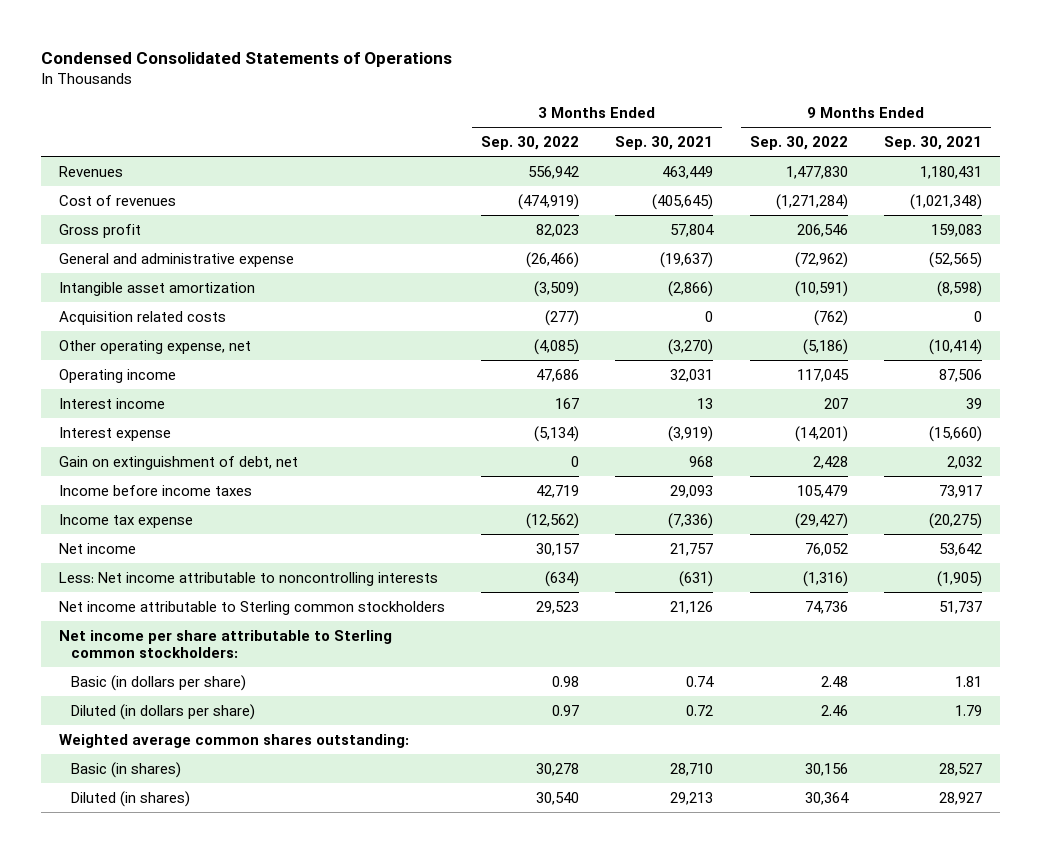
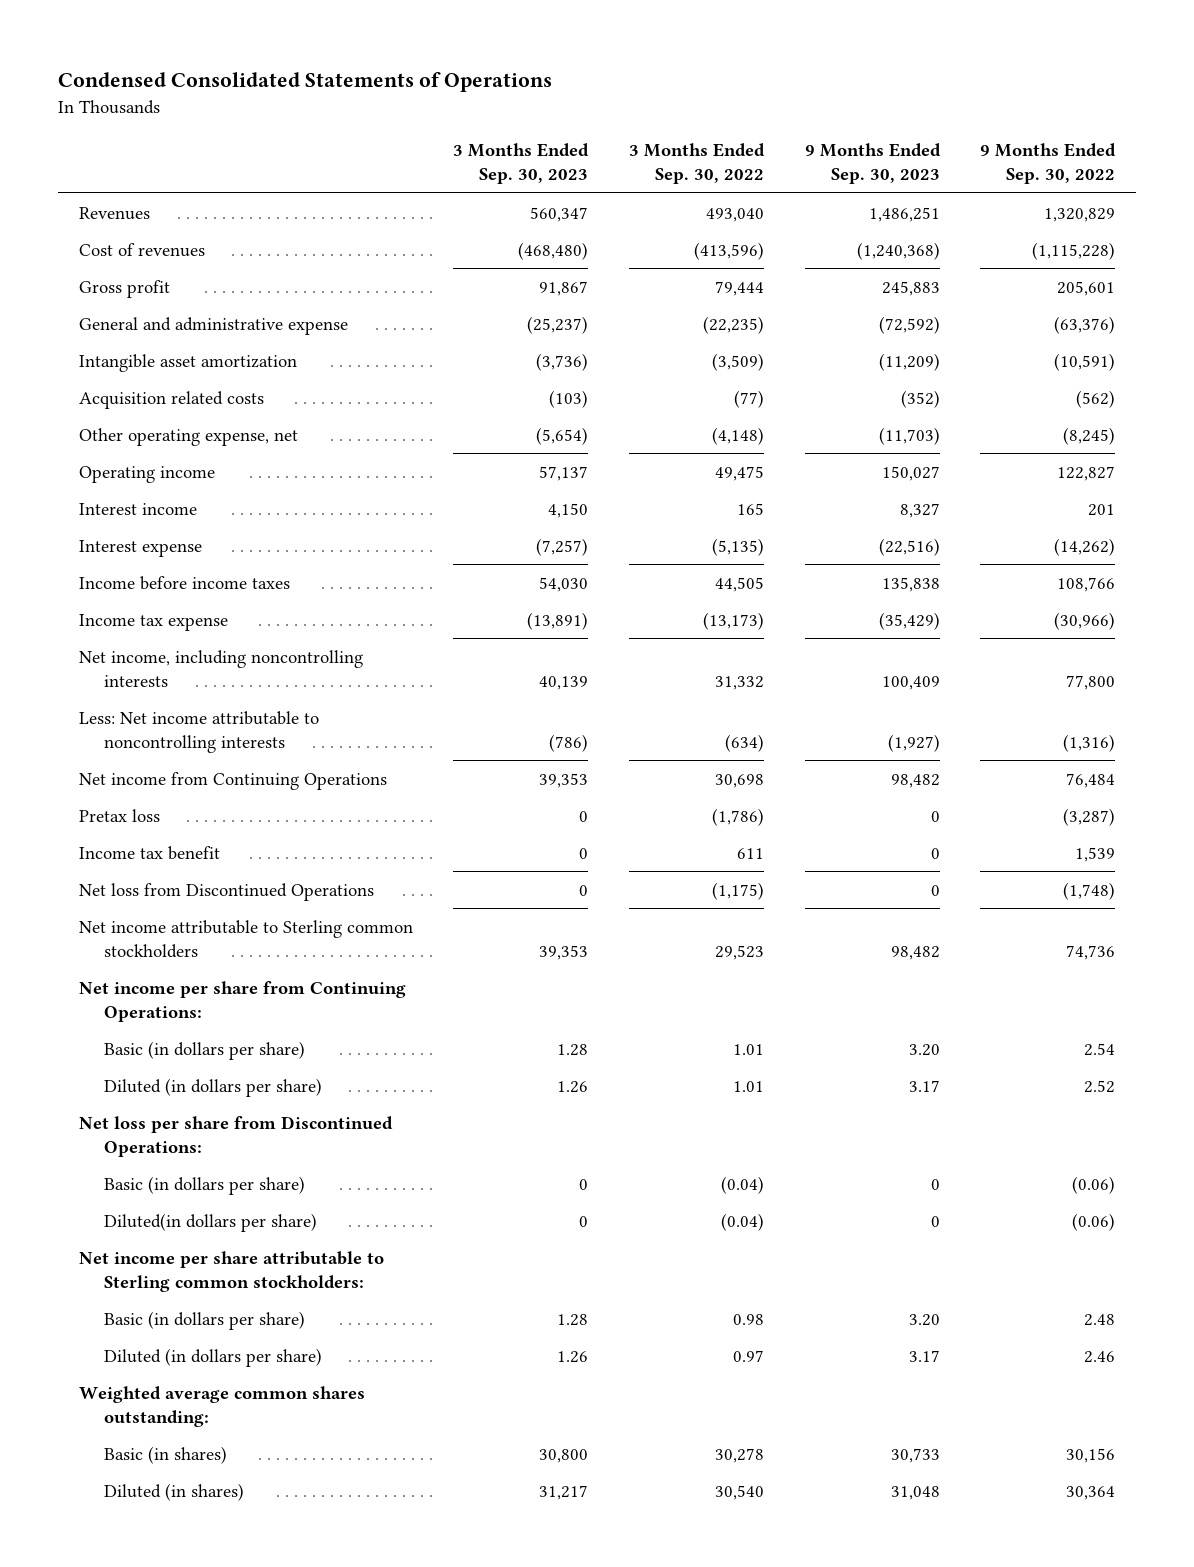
[615,136,714,151] Sep. 30, 2021 -> none
[883,136,982,151] Sep. 30, 2021 -> none
none -> [453,143,590,185] 3 Months Ended Sep. 30, 2023
none -> [804,143,941,185] 9 Months Ended Sep. 30, 2023
[528,165,580,179] 556,942 -> [706,207,765,222] 493,040
[785,165,848,179] 1,477,830 -> [1044,207,1116,222] 1,320,829
[518,193,580,210] (474,919) -> [694,241,765,260] (413,596)
[775,193,848,210] (1,271,284) -> [1032,241,1116,260] (1,115,228)
[536,223,580,237] 82,023 -> [715,280,765,296] 79,444
[796,223,848,237] 206,546 -> [1057,280,1116,296] 205,601
[526,251,580,268] (26,466) -> [703,315,765,334] (22,235)
[794,251,848,268] (72,962) -> [1054,315,1116,334] (63,376)
[59,455,299,470] Gain on extinguishment of debt, net -> none
[59,542,137,554] Net income -> none
[545,309,580,326] (277) -> [734,389,765,408] (77)
[813,309,848,326] (762) -> [1076,389,1116,408] (562)
[534,338,580,355] (4,085) -> [712,426,765,445] (4,148)
[802,338,848,355] (5,186) -> [1063,426,1116,445] (8,245)
[536,368,580,382] 47,686 -> [715,465,765,481] 49,475
[796,368,849,382] 117,045 -> [1057,465,1116,481] 122,827
[555,397,580,409] 167 -> [737,502,765,515] 165
[823,397,848,409] 207 -> [1088,503,1116,516] 201
[534,425,580,442] (5,134) -> [712,537,765,556] (5,135)
[794,425,848,442] (14,201) -> [1054,537,1116,556] (14,262)
[536,484,580,498] 42,719 -> [715,576,765,592] 44,505
[796,484,848,498] 105,479 -> [1057,576,1116,592] 108,766
[526,512,580,529] (12,562) -> [703,611,765,630] (13,173)
[794,512,848,529] (29,427) -> [1054,611,1116,630] (30,966)
none -> [78,649,363,687] Net income, including noncontrolling interests
none -> [78,771,387,790] Net income from Continuing Operations
none -> [78,808,160,822] Pretax loss
none -> [78,845,220,860] Income tax benefit
none -> [78,882,374,901] Net loss from Discontinued Operations
none -> [78,980,406,1022] Net income per share from Continuing Operations:
none -> [104,1040,306,1060] Basic (in dollars per share)
none -> [104,1077,323,1097] Diluted (in dollars per share)
none -> [78,1115,393,1157] Net loss per share from Discontinued Operations:
none -> [104,1175,306,1195] Basic (in dollars per share)
none -> [104,1212,318,1232] Diluted(in dollars per share)

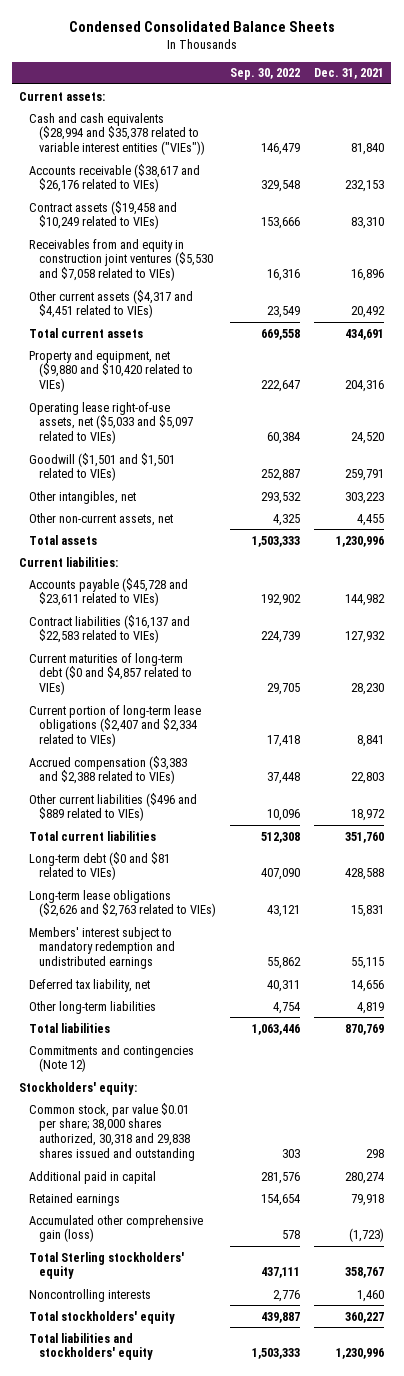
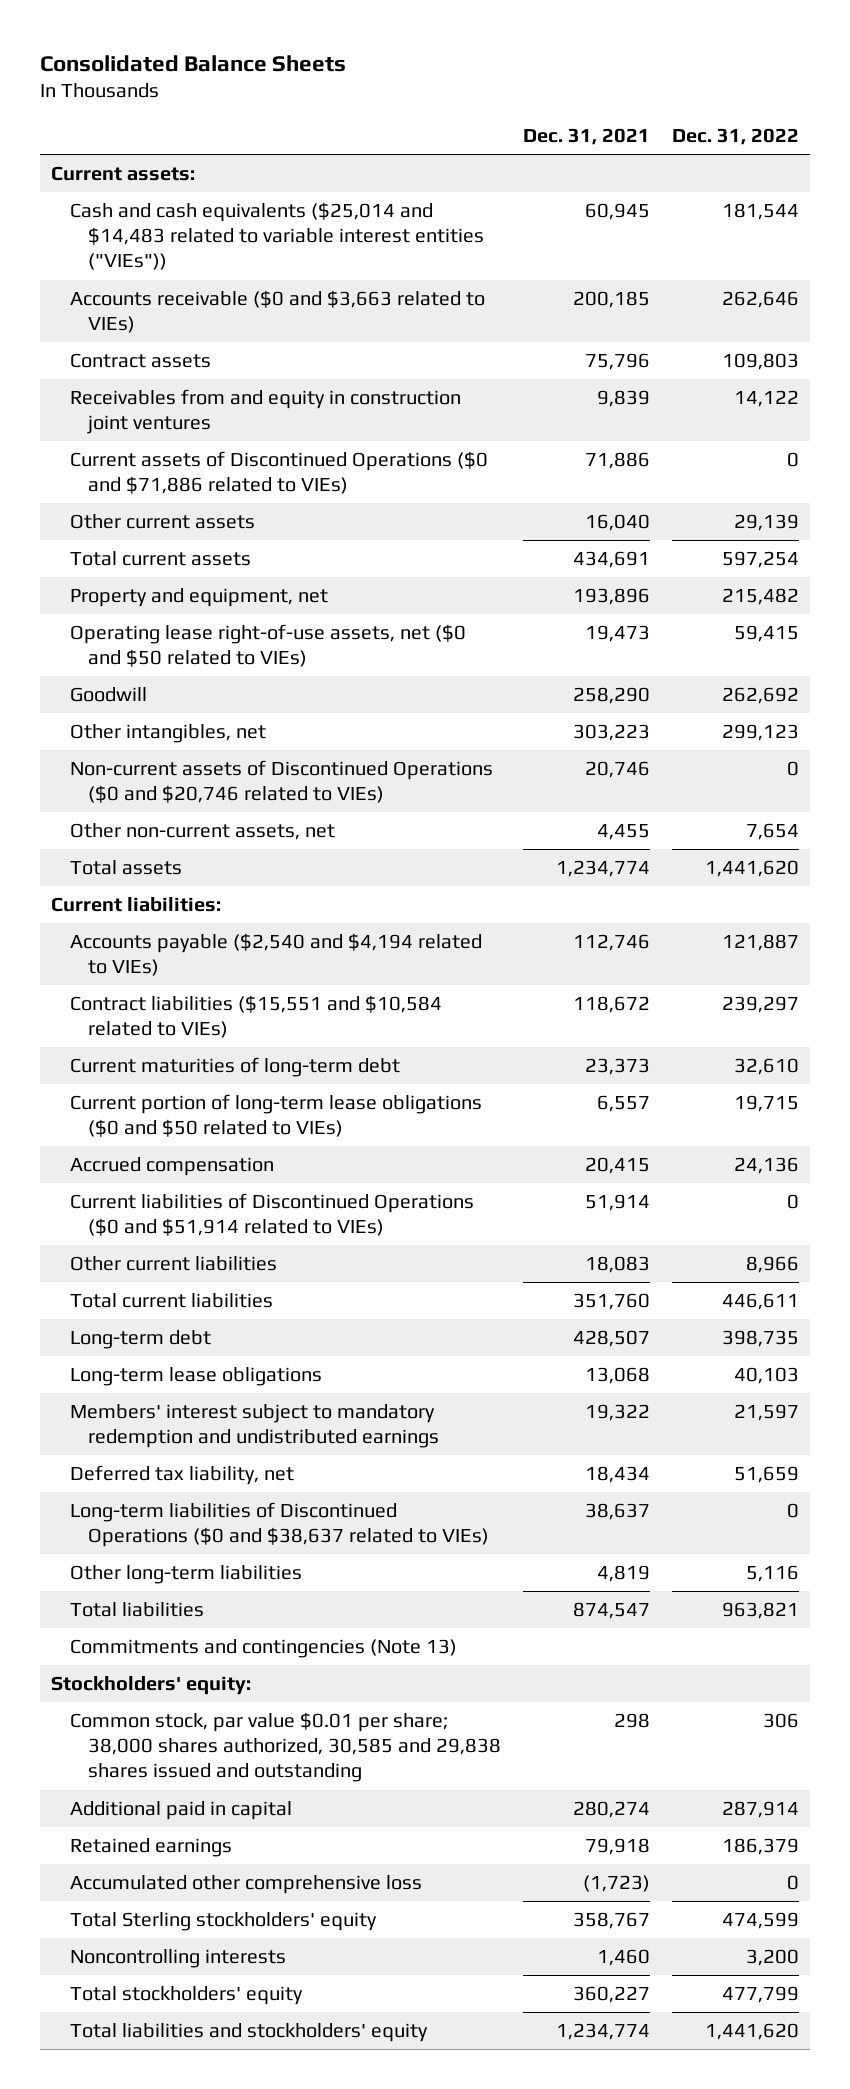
[68,20,335,32] Condensed Consolidated Balance Sheets -> [40,54,347,72] Consolidated Balance Sheets
[230,68,301,81] Sep. 30, 2022 -> none
none -> [671,128,799,146] Dec. 31, 2022
[29,112,205,156] Cash and cash equivalents ($28,994 and $35,378 related to variable interest entities ("VIEs")) -> [69,201,485,271] Cash and cash equivalents ($25,014 and $14,483 related to variable interest entities ("VIEs"))
[351,143,385,156] 81,840 -> [584,202,650,220] 60,945
[29,163,201,193] Accounts receivable ($38,617 and $26,176 related to VIEs) -> [69,289,485,334] Accounts receivable ($0 and $3,663 related to VIEs)
[345,180,385,193] 232,153 -> [572,290,650,308] 200,185
[29,200,178,230] Contract assets ($19,458 and $10,249 related to VIEs) -> [69,352,211,368] Contract assets
[351,217,385,230] 83,310 -> [584,352,650,370] 75,796
[29,238,213,282] Receivables from and equity in construction joint ventures ($5,530 and $7,058 related to VIEs) -> [69,388,461,435] Receivables from and equity in construction joint ventures
[351,269,385,282] 16,896 -> [596,389,650,407] 9,839
none -> [69,450,488,495] Current assets of Discontinued Operations ($0 and $71,886 related to VIEs)
[29,289,194,319] Other current assets ($4,317 and $4,451 related to VIEs) -> [69,513,255,529] Other current assets
[351,306,386,319] 20,492 -> [584,513,650,531] 16,040
[29,452,176,482] Goodwill ($1,501 and $1,501 related to VIEs) -> none
[29,349,193,393] Property and equipment, net ($9,880 and $10,420 related to VIEs) -> [69,587,328,607] Property and equipment, net
[345,380,385,393] 204,316 -> [572,587,650,605] 193,896
[29,401,193,445] Operating lease right-of-use assets, net ($5,033 and $5,097 related to VIEs) -> [69,623,466,668] Operating lease right-of-use assets, net ($0 and $50 related to VIEs)
[351,432,385,445] 24,520 -> [584,624,650,642] 19,473
none -> [69,686,147,702] Goodwill
none -> [69,759,493,804] Non-current assets of Discontinued Operations ($0 and $20,746 related to VIEs)
[336,535,385,547] 1,230,996 -> [555,859,650,877] 1,234,774
[29,577,189,607] Accounts payable ($45,728 and $23,611 related to VIEs) -> [69,932,482,977] Accounts payable ($2,540 and $4,194 related to VIEs)
[345,594,386,607] 144,982 -> [572,933,650,951] 112,746
[29,614,191,644] Contract liabilities ($16,137 and $22,583 related to VIEs) -> [69,994,442,1039] Contract liabilities ($15,551 and $10,584 related to VIEs)
[345,631,386,644] 127,932 -> [572,995,650,1013] 118,672
[29,652,192,696] Current maturities of long-term debt ($0 and $4,857 related to VIEs) -> [69,1056,400,1077] Current maturities of long-term debt
[351,683,385,696] 28,230 -> [584,1057,650,1075] 23,373
[29,704,202,748] Current portion of long-term lease obligations ($2,407 and $2,334 related to VIEs) -> [69,1093,482,1138] Current portion of long-term lease obligations ($0 and $50 related to VIEs)
[357,735,385,748] 8,841 -> [596,1094,650,1112] 6,557
[29,755,188,785] Accrued compensation ($3,383 and $2,388 related to VIEs) -> [69,1156,274,1176] Accrued compensation
[351,772,385,785] 22,803 -> [584,1156,650,1174] 20,415
none -> [69,1192,474,1237] Current liabilities of Discontinued Operations ($0 and $51,914 related to VIEs)
[29,792,198,822] Other current liabilities ($496 and $889 related to VIEs) -> [69,1255,277,1271] Other current liabilities
[351,809,386,822] 18,972 -> [584,1255,650,1273] 18,083
[29,851,171,881] Long-term debt ($0 and $81 related to VIEs) -> [69,1329,211,1349] Long-term debt
[345,868,385,881] 428,588 -> [572,1329,650,1347] 428,507
[29,889,216,918] Long-term lease obligations ($2,626 and $2,763 related to VIEs) -> [69,1366,322,1386] Long-term lease obligations
[351,905,385,918] 15,831 -> [584,1366,650,1384] 13,068
[351,957,385,970] 55,115 -> [584,1403,650,1421] 19,322
[351,979,385,992] 14,656 -> [584,1465,650,1483] 18,434
none -> [69,1501,490,1548] Long-term liabilities of Discontinued Operations ($0 and $38,637 related to VIEs)
[345,1023,385,1035] 870,769 -> [572,1601,650,1619] 874,547
[29,1044,195,1073] Commitments and contingencies (Note 12) -> [69,1638,457,1658] Commitments and contingencies (Note 13)
[29,1102,195,1162] Common stock, par value $0.01 per share; 38,000 shares authorized, 30,318 and 29,838 shares issued and outstanding -> [69,1711,502,1783] Common stock, par value $0.01 per share; 38,000 shares authorized, 30,585 and 29,838 shares issued and outstanding
[29,1214,204,1243] Accumulated other comprehensive gain (loss) -> [69,1874,422,1894] Accumulated other comprehensive loss
[336,1348,385,1360] 1,230,996 -> [555,2022,650,2040] 1,234,774

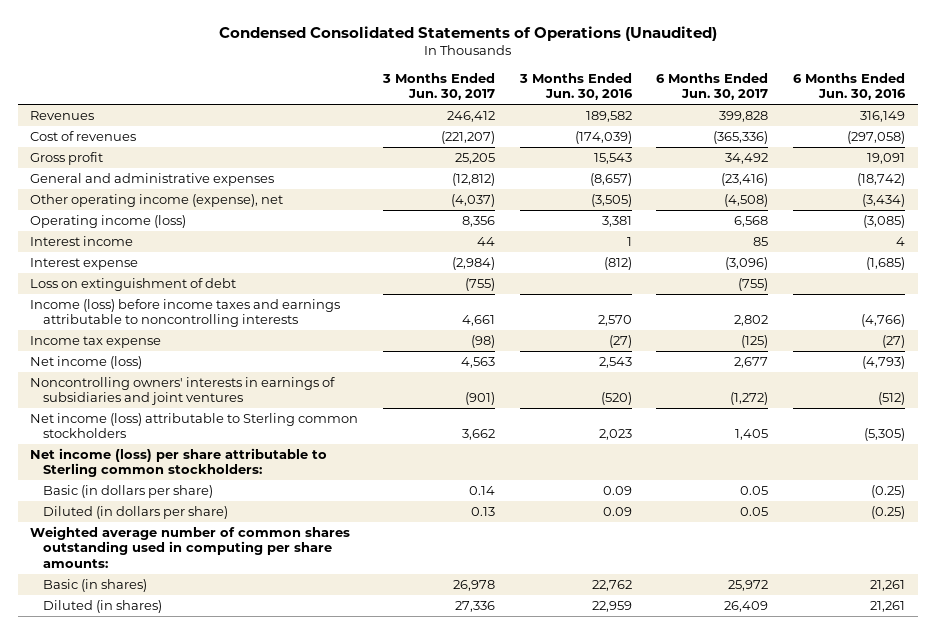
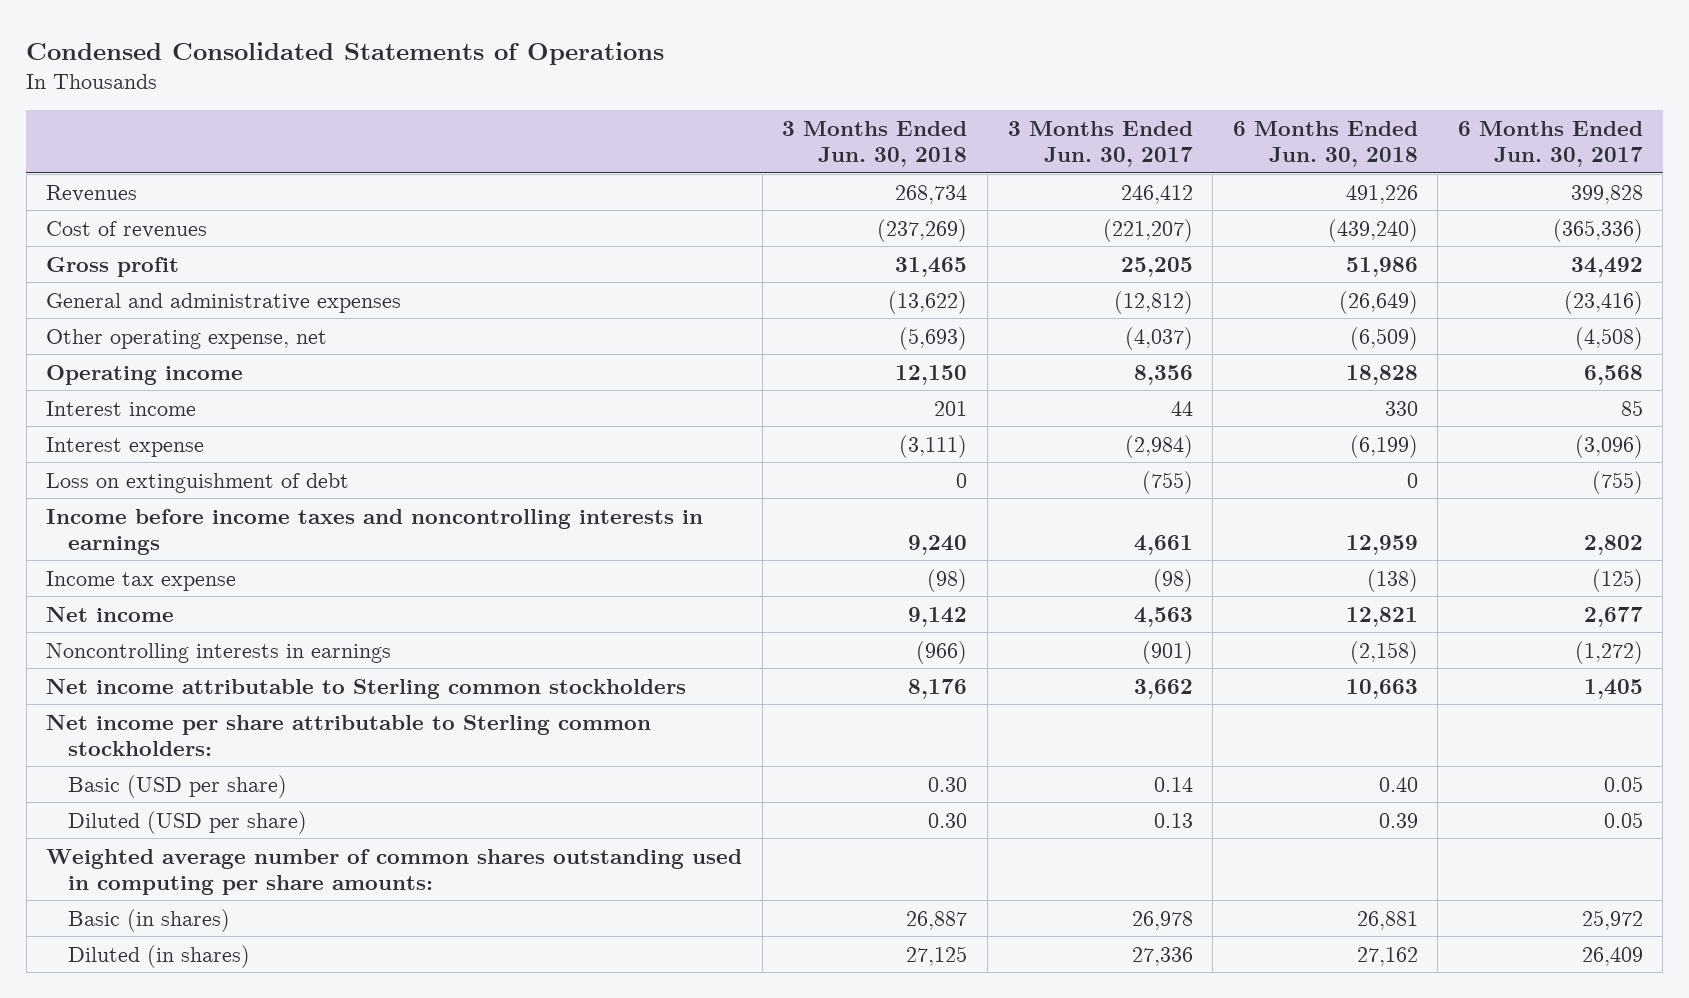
[218,25,717,41] Condensed Consolidated Statements of Operations (Unaudited) -> [26,41,665,65] Condensed Consolidated Statements of Operations
[518,72,633,101] 3 Months Ended Jun. 30, 2016 -> none
[793,72,907,101] 6 Months Ended Jun. 30, 2016 -> none
none -> [782,120,968,168] 3 Months Ended Jun. 30, 2018
none -> [1232,120,1418,168] 6 Months Ended Jun. 30, 2018
[30,193,284,207] Other operating income (expense), net -> [46,328,328,349] Other operating expense, net
[30,214,187,228] Operating income (loss) -> [46,364,244,385] Operating income
[30,298,341,328] Income (loss) before income taxes and earnings attributable to noncontrolling interests -> [46,508,704,555] Income before income taxes and noncontrolling interests in earnings
[30,355,143,369] Net income (loss) -> [46,606,175,622] Net income
[30,376,336,406] Noncontrolling owners' interests in earnings of subsidiaries and joint ventures -> [46,642,392,663] Noncontrolling interests in earnings
[30,412,359,439] Net income (loss) attributable to Sterling common stockholders -> [46,678,687,699] Net income attributable to Sterling common stockholders
[30,447,328,478] Net income (loss) per share attributable to Sterling common stockholders: -> [46,714,652,756] Net income per share attributable to Sterling common stockholders:
[42,484,213,498] Basic (in dollars per share) -> [67,774,287,798] Basic (USD per share)
[42,505,228,519] Diluted (in dollars per share) -> [67,810,307,834] Diluted (USD per share)

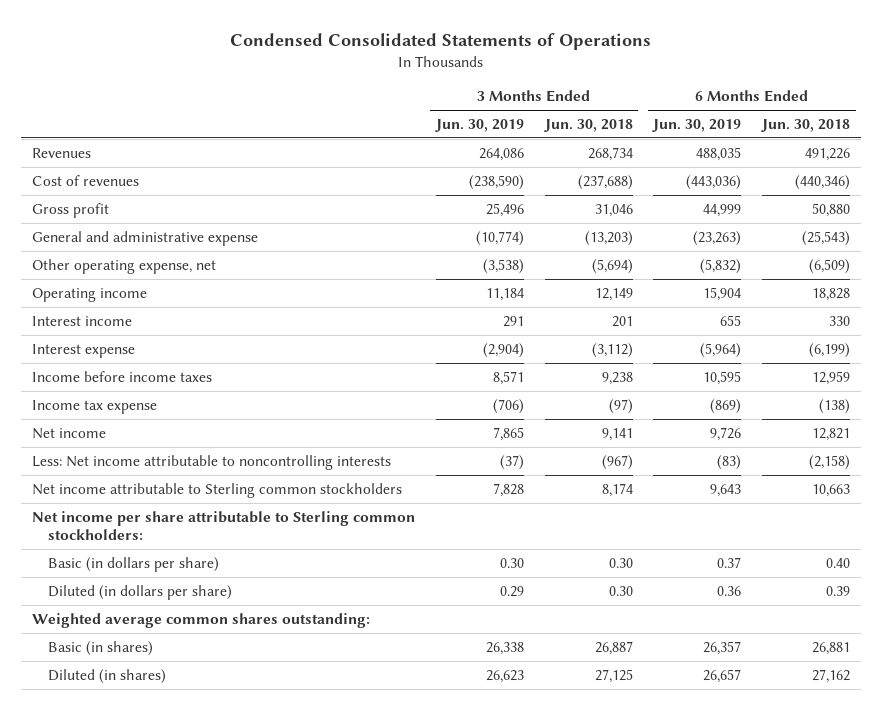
[1007,120,1193,168] 3 Months Ended Jun. 30, 2017 -> none
[1457,120,1643,168] 6 Months Ended Jun. 30, 2017 -> none
none -> [434,119,524,133] Jun. 30, 2019
none -> [652,119,742,133] Jun. 30, 2019
[877,218,968,242] (237,269) -> [577,174,633,190] (237,688)
[1327,218,1418,242] (439,240) -> [795,174,851,190] (440,346)
[895,256,968,277] 31,465 -> [594,203,633,217] 31,046
[1345,256,1418,277] 51,986 -> [812,202,851,217] 50,880
[46,292,402,313] General and administrative expenses -> [31,230,258,246] General and administrative expense
[888,290,968,314] (13,622) -> [584,230,633,246] (13,203)
[1338,290,1418,314] (26,649) -> [802,230,851,246] (25,543)
[899,326,968,350] (5,693) -> [591,258,633,274] (5,694)
[895,364,968,385] 12,150 -> [594,287,633,301] 12,149
[46,472,350,493] Loss on extinguishment of debt -> none
[899,434,968,458] (3,111) -> [591,342,633,358] (3,112)
[46,508,704,555] Income before income taxes and noncontrolling interests in earnings -> [31,370,212,382] Income before income taxes
[908,534,968,555] 9,240 -> [601,371,633,385] 9,238
[927,568,968,592] (98) -> [608,398,633,414] (97)
[908,606,968,627] 9,142 -> [601,427,633,441] 9,141
[46,642,392,663] Noncontrolling interests in earnings -> [31,454,391,470] Less: Net income attributable to noncontrolling interests
[916,640,968,664] (966) -> [601,454,633,470] (967)
[908,678,968,699] 8,176 -> [601,482,633,497] 8,174
[67,774,287,798] Basic (USD per share) -> [47,556,219,572] Basic (in dollars per share)
[67,810,307,834] Diluted (USD per share) -> [47,584,232,600] Diluted (in dollars per share)
[46,848,743,895] Weighted average number of common shares outstanding used in computing per share amounts: -> [31,612,370,628] Weighted average common shares outstanding:

